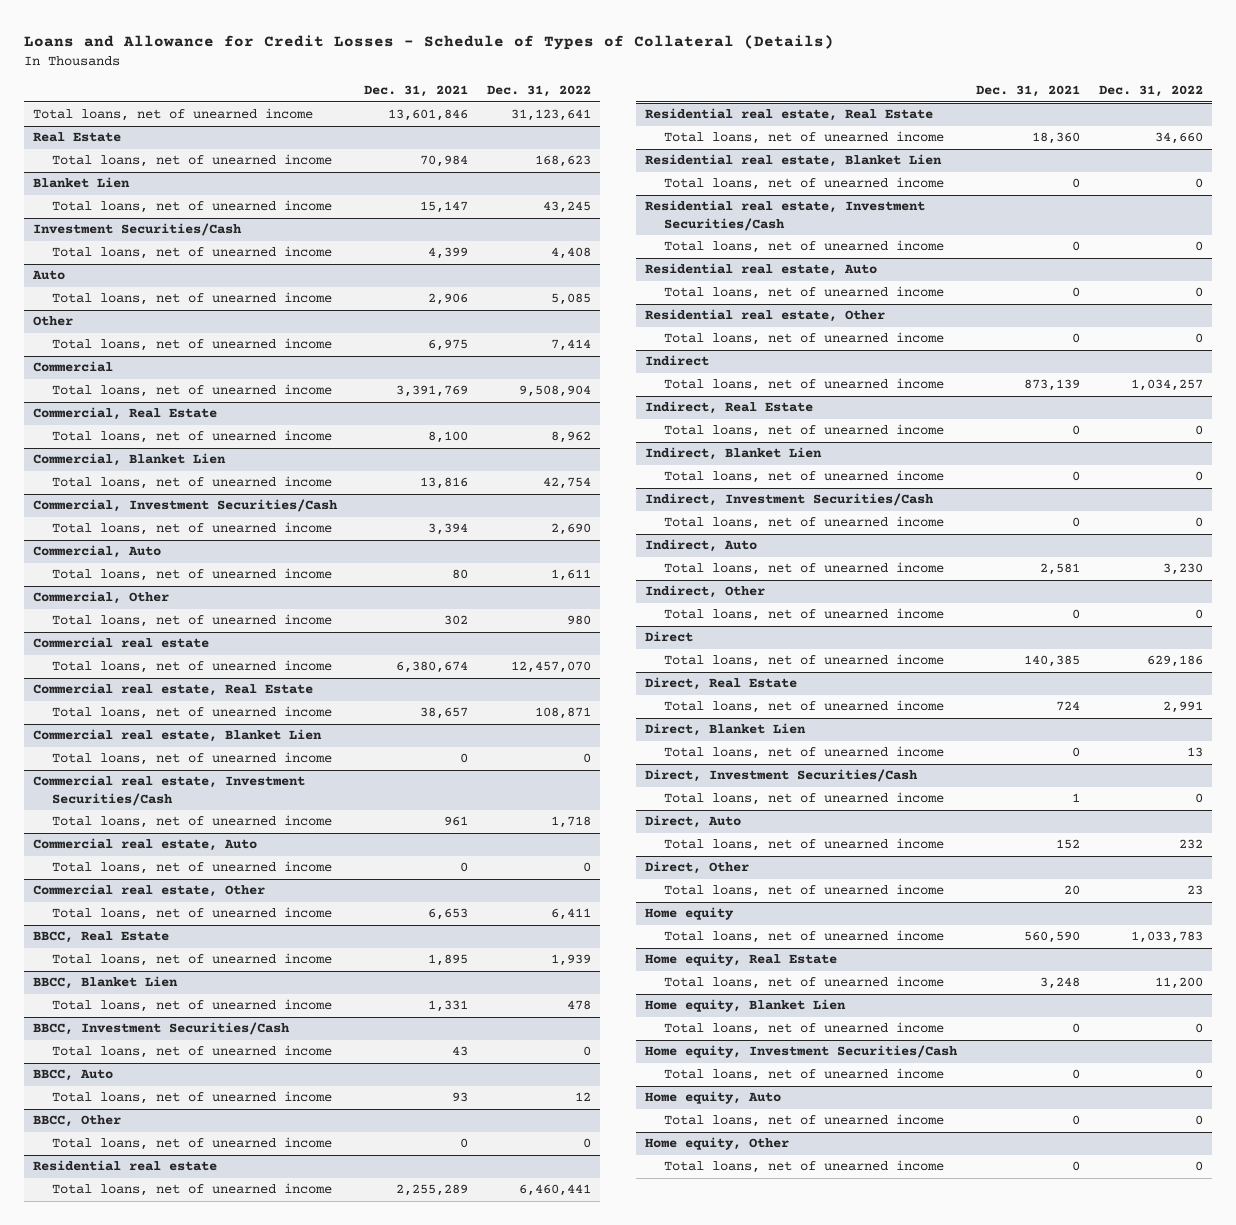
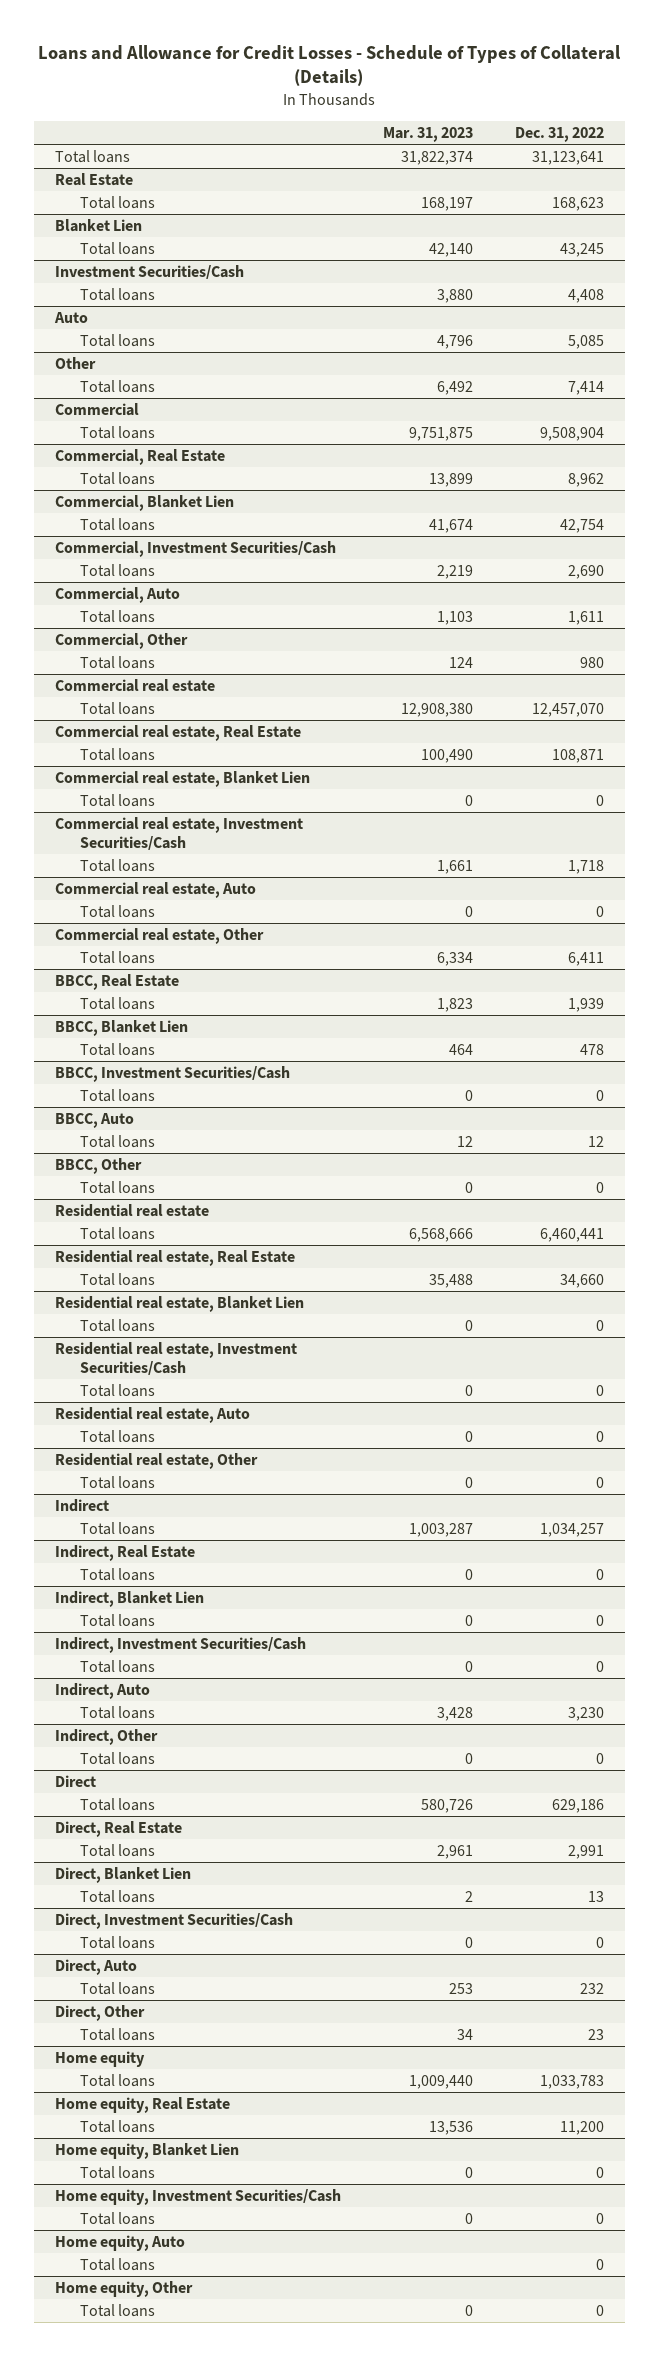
[364,85,469,98] Dec. 31, 2021 -> none
none -> [382,126,473,142] Mar. 31, 2023
[33,108,314,122] Total loans, net of unearned income -> [54,149,130,163] Total loans
[52,154,333,168] Total loans, net of unearned income -> [80,195,156,209] Total loans
[52,200,333,214] Total loans, net of unearned income -> [80,241,156,255] Total loans
[52,246,333,260] Total loans, net of unearned income -> [80,287,156,301] Total loans
[52,292,333,306] Total loans, net of unearned income -> [80,333,156,347] Total loans
[52,338,333,352] Total loans, net of unearned income -> [80,379,156,393] Total loans
[52,384,333,398] Total loans, net of unearned income -> [80,425,156,439] Total loans
[52,430,333,444] Total loans, net of unearned income -> [80,471,156,485] Total loans
[52,476,333,490] Total loans, net of unearned income -> [80,517,156,531] Total loans
[52,522,333,536] Total loans, net of unearned income -> [80,563,156,577] Total loans
[52,568,333,582] Total loans, net of unearned income -> [80,609,156,623] Total loans
[52,614,333,628] Total loans, net of unearned income -> [80,655,156,669] Total loans
[52,660,333,674] Total loans, net of unearned income -> [80,701,156,715] Total loans
[52,706,333,720] Total loans, net of unearned income -> [80,747,156,761] Total loans
[52,752,333,766] Total loans, net of unearned income -> [80,793,156,807] Total loans
[52,815,333,829] Total loans, net of unearned income -> [80,858,156,872] Total loans
[52,861,333,875] Total loans, net of unearned income -> [80,904,156,918] Total loans
[52,907,333,921] Total loans, net of unearned income -> [80,950,156,964] Total loans
[52,953,333,967] Total loans, net of unearned income -> [80,996,156,1010] Total loans
[52,999,333,1013] Total loans, net of unearned income -> [80,1042,156,1056] Total loans
[52,1045,333,1059] Total loans, net of unearned income -> [80,1088,156,1102] Total loans
[52,1091,333,1105] Total loans, net of unearned income -> [80,1134,156,1148] Total loans
[52,1137,333,1151] Total loans, net of unearned income -> [80,1180,156,1194] Total loans
[52,1183,333,1197] Total loans, net of unearned income -> [80,1226,156,1240] Total loans
[663,131,944,145] Total loans, net of unearned income -> [80,1272,156,1286] Total loans
[663,177,944,191] Total loans, net of unearned income -> [80,1318,156,1332] Total loans
[663,240,944,254] Total loans, net of unearned income -> [80,1383,156,1397] Total loans
[663,286,944,300] Total loans, net of unearned income -> [80,1429,156,1443] Total loans
[663,332,944,346] Total loans, net of unearned income -> [80,1475,156,1489] Total loans
[663,378,944,392] Total loans, net of unearned income -> [80,1521,156,1535] Total loans
[663,424,944,438] Total loans, net of unearned income -> [80,1567,156,1581] Total loans
[663,470,944,484] Total loans, net of unearned income -> [80,1613,156,1627] Total loans
[663,516,944,530] Total loans, net of unearned income -> [80,1659,156,1673] Total loans
[663,562,944,576] Total loans, net of unearned income -> [80,1705,156,1719] Total loans
[663,608,944,622] Total loans, net of unearned income -> [80,1751,156,1765] Total loans
[663,654,944,668] Total loans, net of unearned income -> [80,1797,156,1811] Total loans
[663,700,944,714] Total loans, net of unearned income -> [80,1843,156,1857] Total loans
[663,746,944,760] Total loans, net of unearned income -> [80,1889,156,1903] Total loans
[663,792,944,806] Total loans, net of unearned income -> [80,1935,156,1949] Total loans
[663,838,944,852] Total loans, net of unearned income -> [80,1981,156,1995] Total loans
[663,884,944,898] Total loans, net of unearned income -> [80,2027,156,2041] Total loans
[663,930,944,944] Total loans, net of unearned income -> [80,2073,156,2087] Total loans
[663,976,944,990] Total loans, net of unearned income -> [80,2119,156,2133] Total loans
[663,1022,944,1036] Total loans, net of unearned income -> [80,2165,156,2179] Total loans
[663,1068,944,1082] Total loans, net of unearned income -> [80,2211,156,2225] Total loans
[663,1114,944,1128] Total loans, net of unearned income -> [80,2257,156,2271] Total loans
[663,1160,944,1174] Total loans, net of unearned income -> [80,2303,156,2317] Total loans

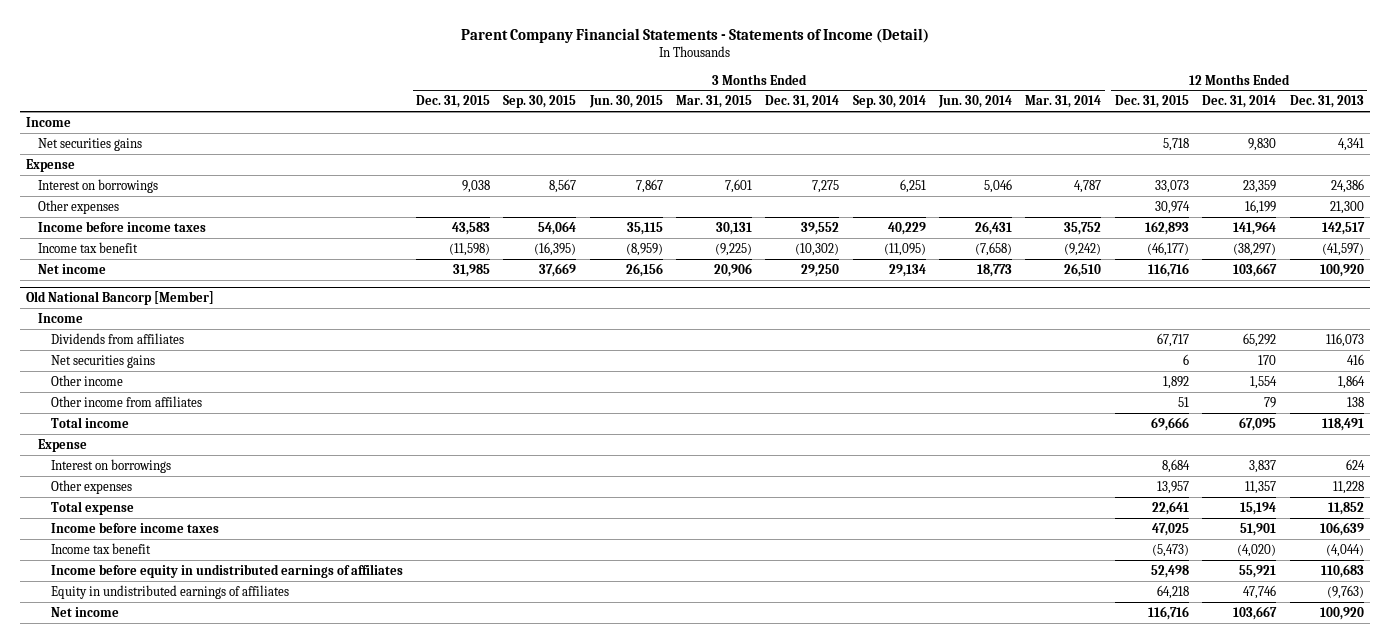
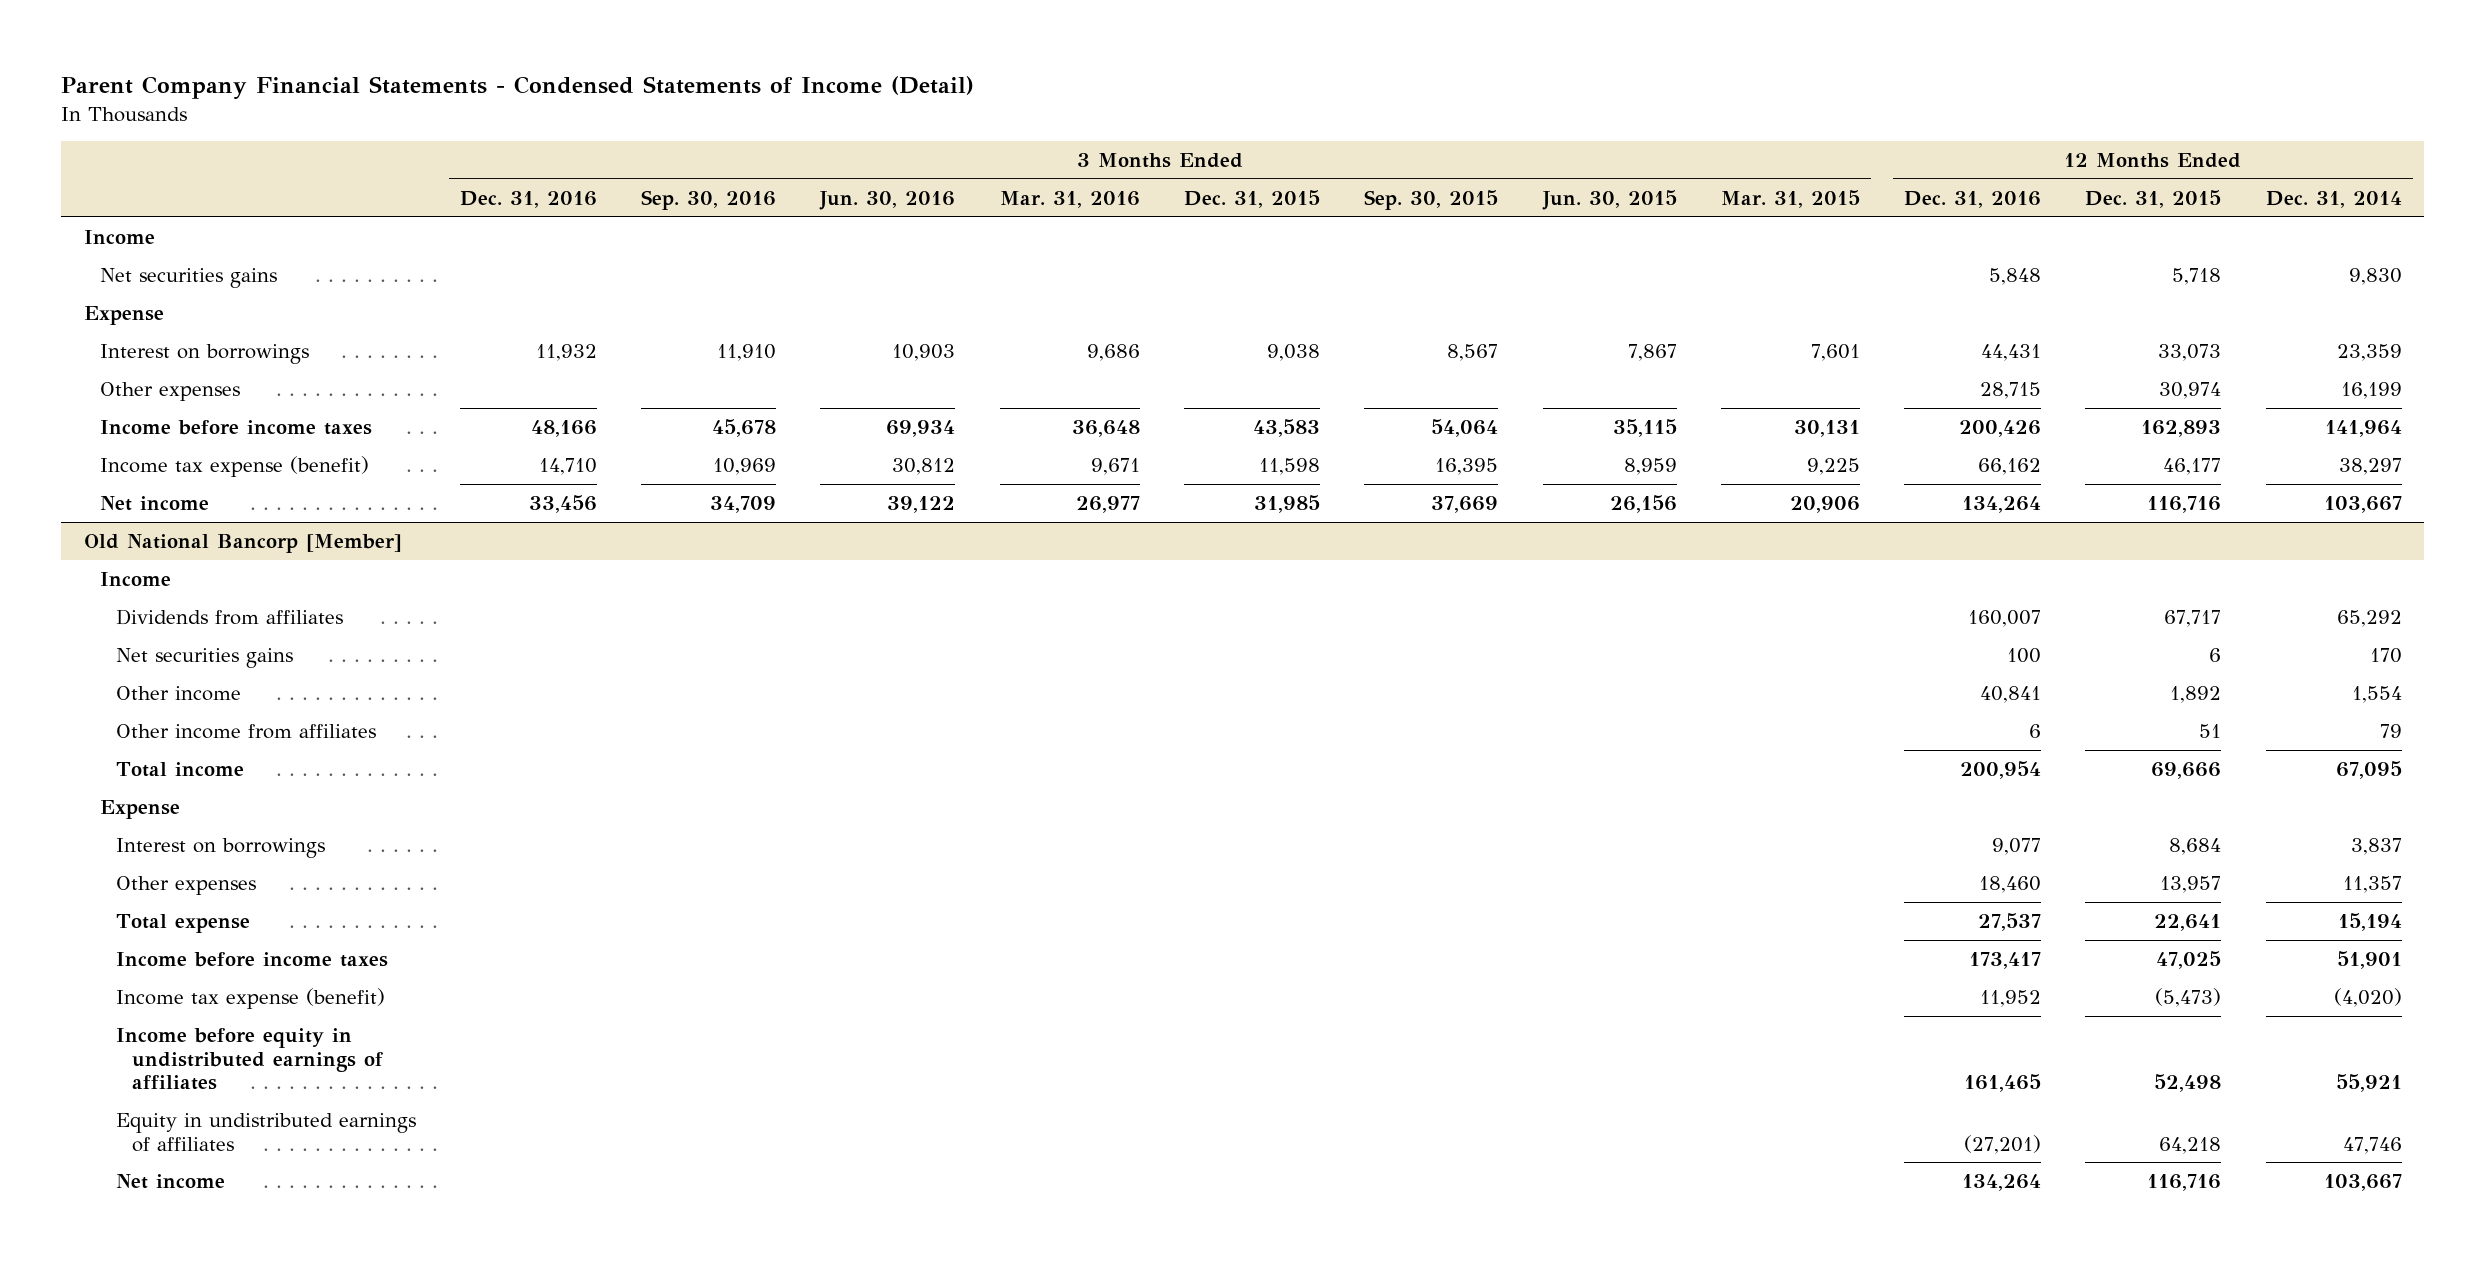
[460,27,929,43] Parent Company Financial Statements - Statements of Income (Detail) -> [61,76,975,100] Parent Company Financial Statements - Condensed Statements of Income (Detail)
[765,95,840,109] Dec. 31, 2014 -> none
[852,95,926,109] Sep. 30, 2014 -> none
[938,95,1013,109] Jun. 30, 2014 -> none
[1025,95,1102,109] Mar. 31, 2014 -> none
[1289,95,1364,109] Dec. 31, 2013 -> none
none -> [459,190,597,208] Dec. 31, 2016
none -> [641,189,777,210] Sep. 30, 2016
none -> [819,190,956,210] Jun. 30, 2016
none -> [999,190,1140,208] Mar. 31, 2016
none -> [1904,190,2042,208] Dec. 31, 2016
[38,241,139,253] Income tax benefit -> [99,455,369,477] Income tax expense (benefit)
[448,242,490,256] (11,598) -> [1259,457,1321,475] 11,598
[534,241,577,256] (16,395) -> [1435,457,1499,475] 16,395
[625,242,663,256] (8,959) -> [1623,457,1677,475] 8,959
[715,242,753,256] (9,225) -> [1806,457,1860,475] 9,225
[1146,241,1189,256] (46,177) -> [2163,457,2222,475] 46,177
[1233,242,1277,256] (38,297) -> [2338,457,2402,475] 38,297
[50,542,151,554] Income tax benefit -> [115,987,385,1009] Income tax expense (benefit)

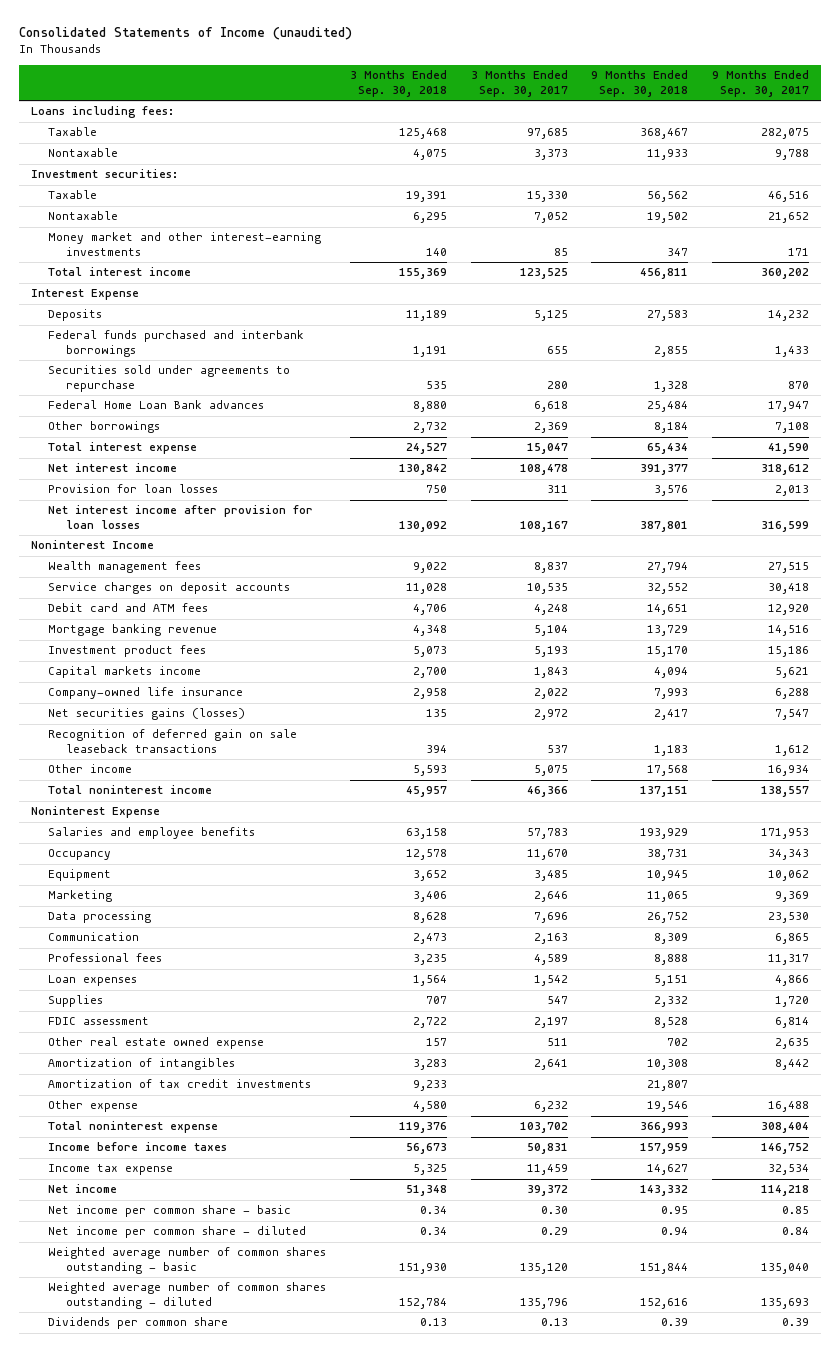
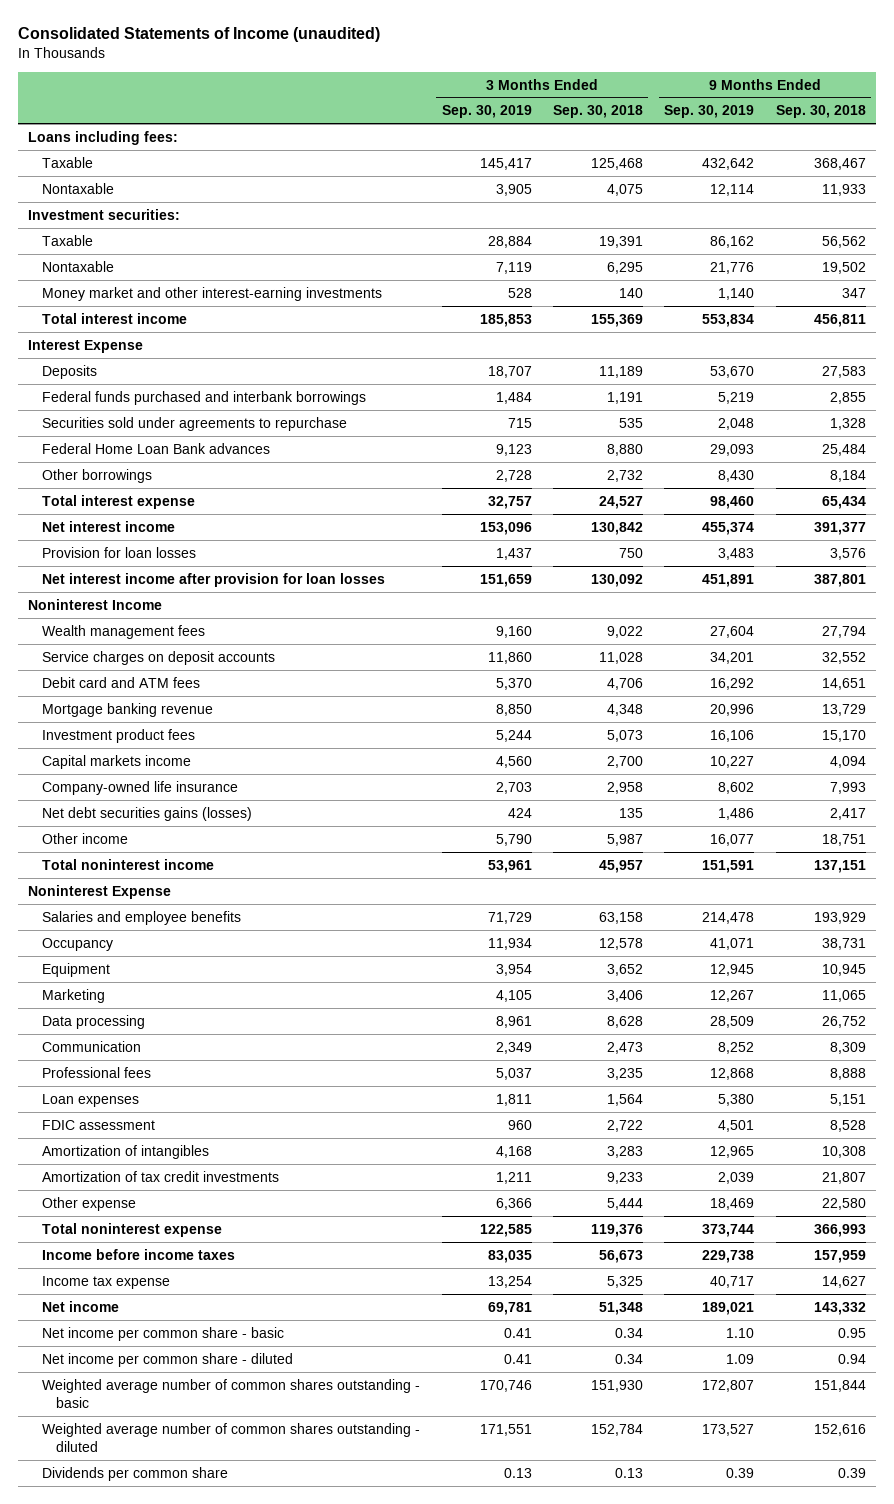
[470,70,568,97] 3 Months Ended Sep. 30, 2017 -> none
[711,70,809,97] 9 Months Ended Sep. 30, 2017 -> none
none -> [441,105,532,119] Sep. 30, 2019
none -> [664,105,755,119] Sep. 30, 2019
[48,729,298,753] Recognition of deferred gain on sale leaseback transactions -> none
[48,708,246,721] Net securities gains (losses) -> [42,806,253,821] Net debt securities gains (losses)
[412,765,447,777] 5,593 -> [606,833,643,846] 5,987
[647,765,689,777] 17,568 -> [821,833,866,846] 18,751
[48,995,104,1008] Supplies -> none
[48,1037,265,1050] Other real estate owned expense -> none
[412,1101,447,1113] 4,580 -> [606,1197,643,1210] 5,444
[647,1101,689,1113] 19,546 -> [821,1197,866,1210] 22,580

